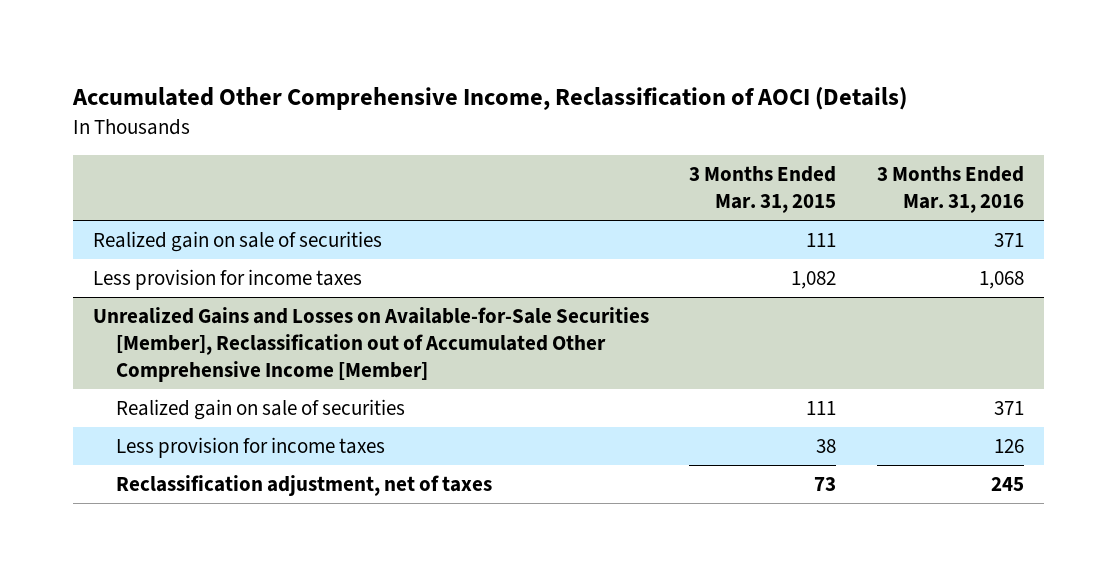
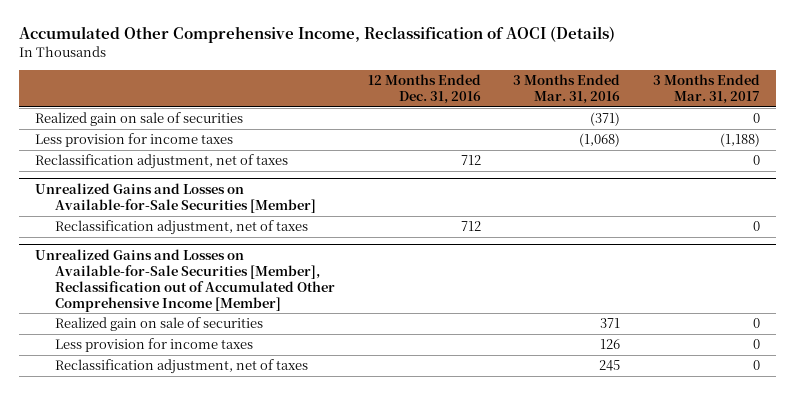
[689,166,837,214] 3 Months Ended Mar. 31, 2015 -> none
none -> [367,74,481,104] 12 Months Ended Dec. 31, 2016
none -> [652,74,760,104] 3 Months Ended Mar. 31, 2017
[993,232,1024,247] 371 -> [590,112,621,127] (371)
[978,270,1024,289] 1,068 -> [579,133,621,148] (1,068)
none -> [34,154,288,170] Reclassification adjustment, net of taxes
none -> [34,183,317,214] Unrealized Gains and Losses on Available-for-Sale Securities [Member]
none -> [55,220,309,236] Reclassification adjustment, net of taxes

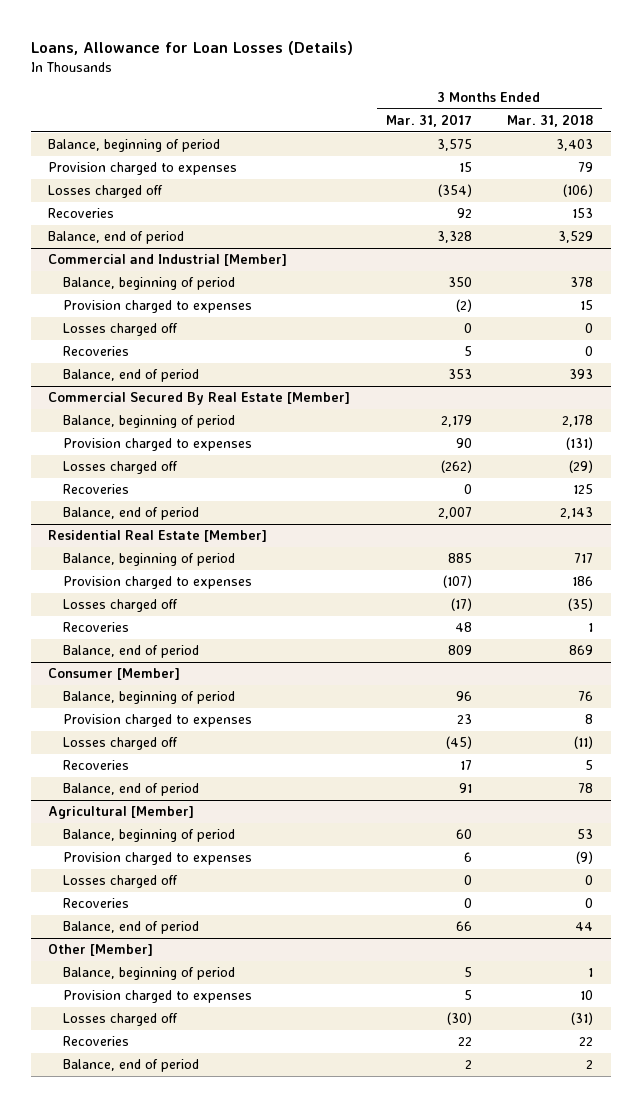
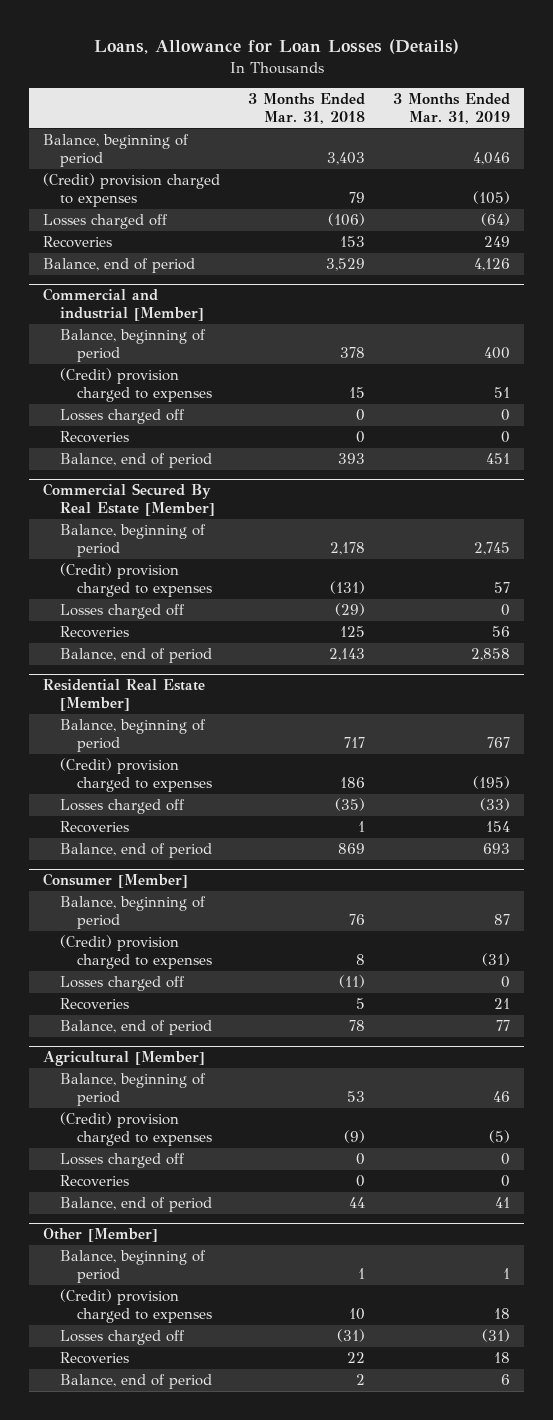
[385,113,472,127] Mar. 31, 2017 -> none
none -> [393,92,511,125] 3 Months Ended Mar. 31, 2019
[48,162,238,176] Provision charged to expenses -> [43,173,221,208] (Credit) provision charged to expenses
[48,254,288,267] Commercial and Industrial [Member] -> [43,288,205,322] Commercial and industrial [Member]
[62,300,252,314] Provision charged to expenses -> [60,368,213,403] (Credit) provision charged to expenses
[62,438,252,452] Provision charged to expenses -> [60,563,213,598] (Credit) provision charged to expenses
[62,576,252,590] Provision charged to expenses -> [60,758,213,793] (Credit) provision charged to expenses
[62,714,252,728] Provision charged to expenses -> [60,935,213,970] (Credit) provision charged to expenses
[62,852,252,866] Provision charged to expenses -> [60,1112,213,1147] (Credit) provision charged to expenses
[62,990,252,1004] Provision charged to expenses -> [60,1289,213,1324] (Credit) provision charged to expenses

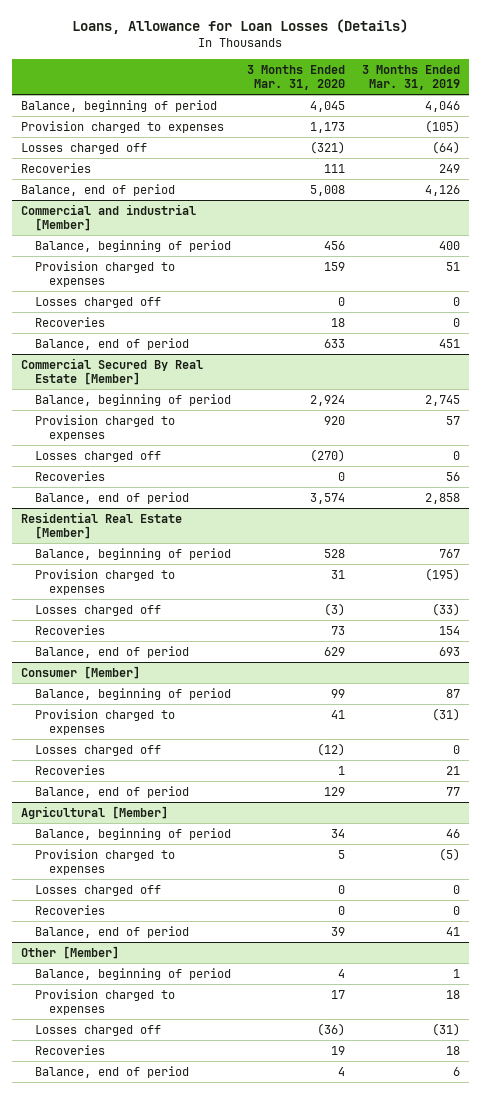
[248,92,366,125] 3 Months Ended Mar. 31, 2018 -> none
none -> [247,64,346,91] 3 Months Ended Mar. 31, 2020
[43,173,221,208] (Credit) provision charged to expenses -> [20,120,224,133] Provision charged to expenses
[60,368,213,403] (Credit) provision charged to expenses -> [34,260,175,288] Provision charged to expenses
[60,563,213,598] (Credit) provision charged to expenses -> [34,414,175,442] Provision charged to expenses
[60,758,213,793] (Credit) provision charged to expenses -> [34,568,175,596] Provision charged to expenses
[60,935,213,970] (Credit) provision charged to expenses -> [34,708,175,736] Provision charged to expenses
[60,1112,213,1147] (Credit) provision charged to expenses -> [34,848,175,876] Provision charged to expenses
[60,1289,213,1324] (Credit) provision charged to expenses -> [34,988,175,1016] Provision charged to expenses

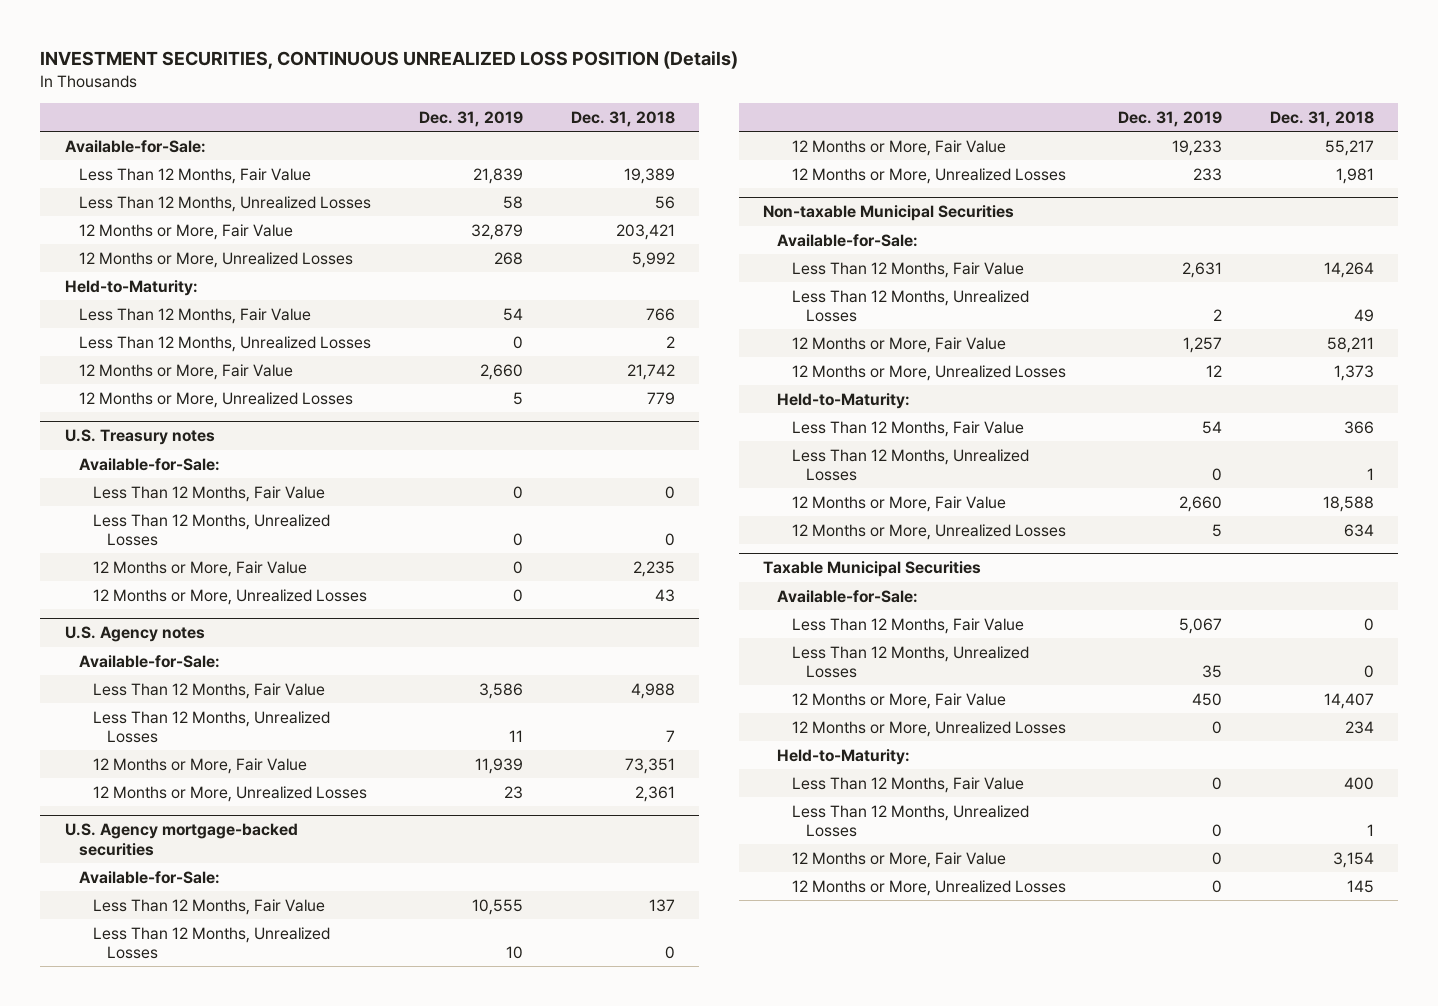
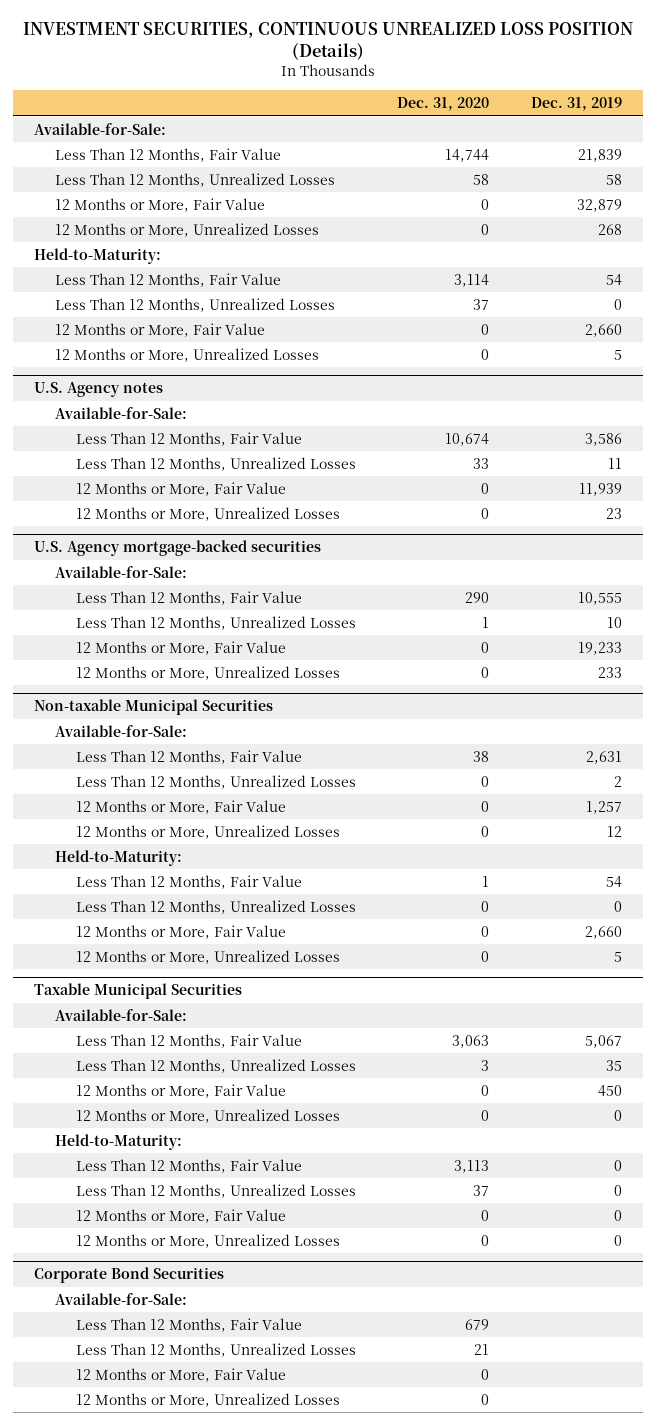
[570,110,675,127] Dec. 31, 2018 -> none
none -> [397,97,490,112] Dec. 31, 2020
[64,429,215,446] U.S. Treasury notes -> none
[78,457,220,471] Available-for-Sale: -> none
[93,485,326,502] Less Than 12 Months, Fair Value -> none
[93,513,331,547] Less Than 12 Months, Unrealized Losses -> none
[93,560,308,577] 12 Months or More, Fair Value -> none
[93,588,368,605] 12 Months or More, Unrealized Losses -> none
none -> [33,1267,224,1284] Corporate Bond Securities
none -> [54,1292,187,1305] Available-for-Sale:
none -> [75,1317,302,1332] Less Than 12 Months, Fair Value
none -> [75,1342,356,1357] Less Than 12 Months, Unrealized Losses
none -> [75,1367,286,1382] 12 Months or More, Fair Value
none -> [75,1392,340,1407] 12 Months or More, Unrealized Losses

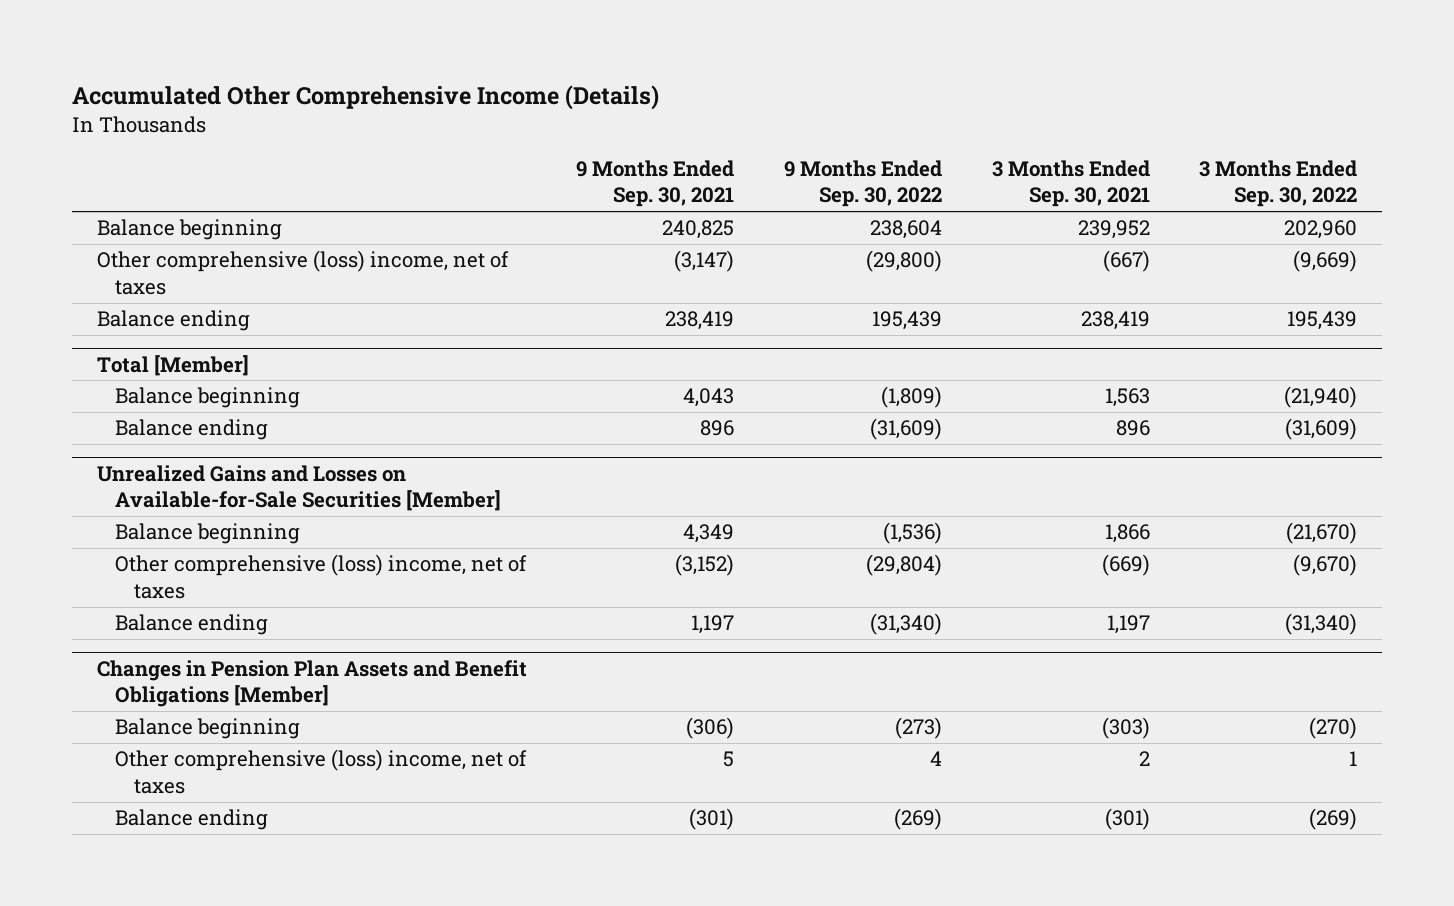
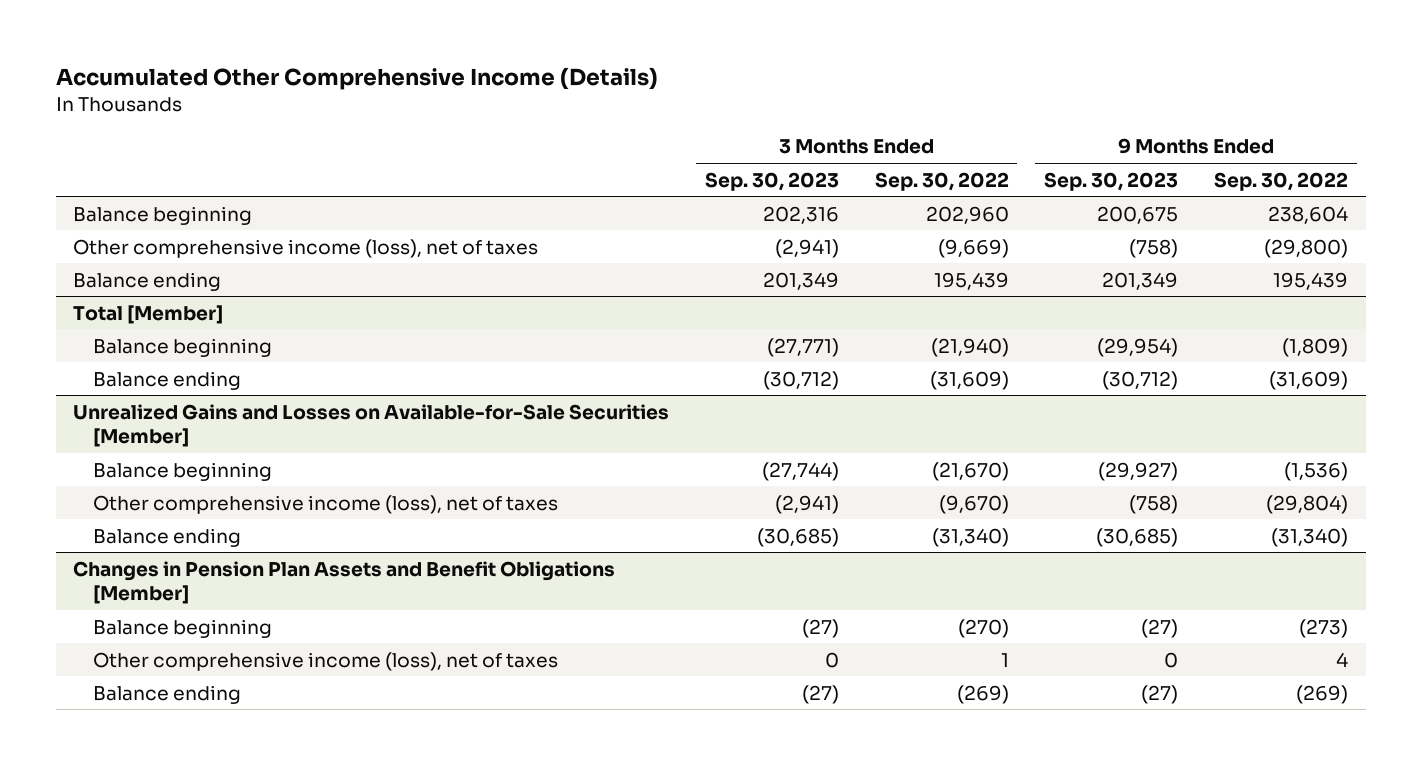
[576,160,735,208] 9 Months Ended Sep. 30, 2021 -> none
[991,160,1150,208] 3 Months Ended Sep. 30, 2021 -> none
none -> [705,171,840,191] Sep. 30, 2023
none -> [1044,171,1179,191] Sep. 30, 2023
[96,250,509,295] Other comprehensive (loss) income, net of taxes -> [73,238,539,258] Other comprehensive income (loss), net of taxes
[115,554,528,599] Other comprehensive (loss) income, net of taxes -> [93,494,559,514] Other comprehensive income (loss), net of taxes
[115,749,528,794] Other comprehensive (loss) income, net of taxes -> [93,651,559,671] Other comprehensive income (loss), net of taxes

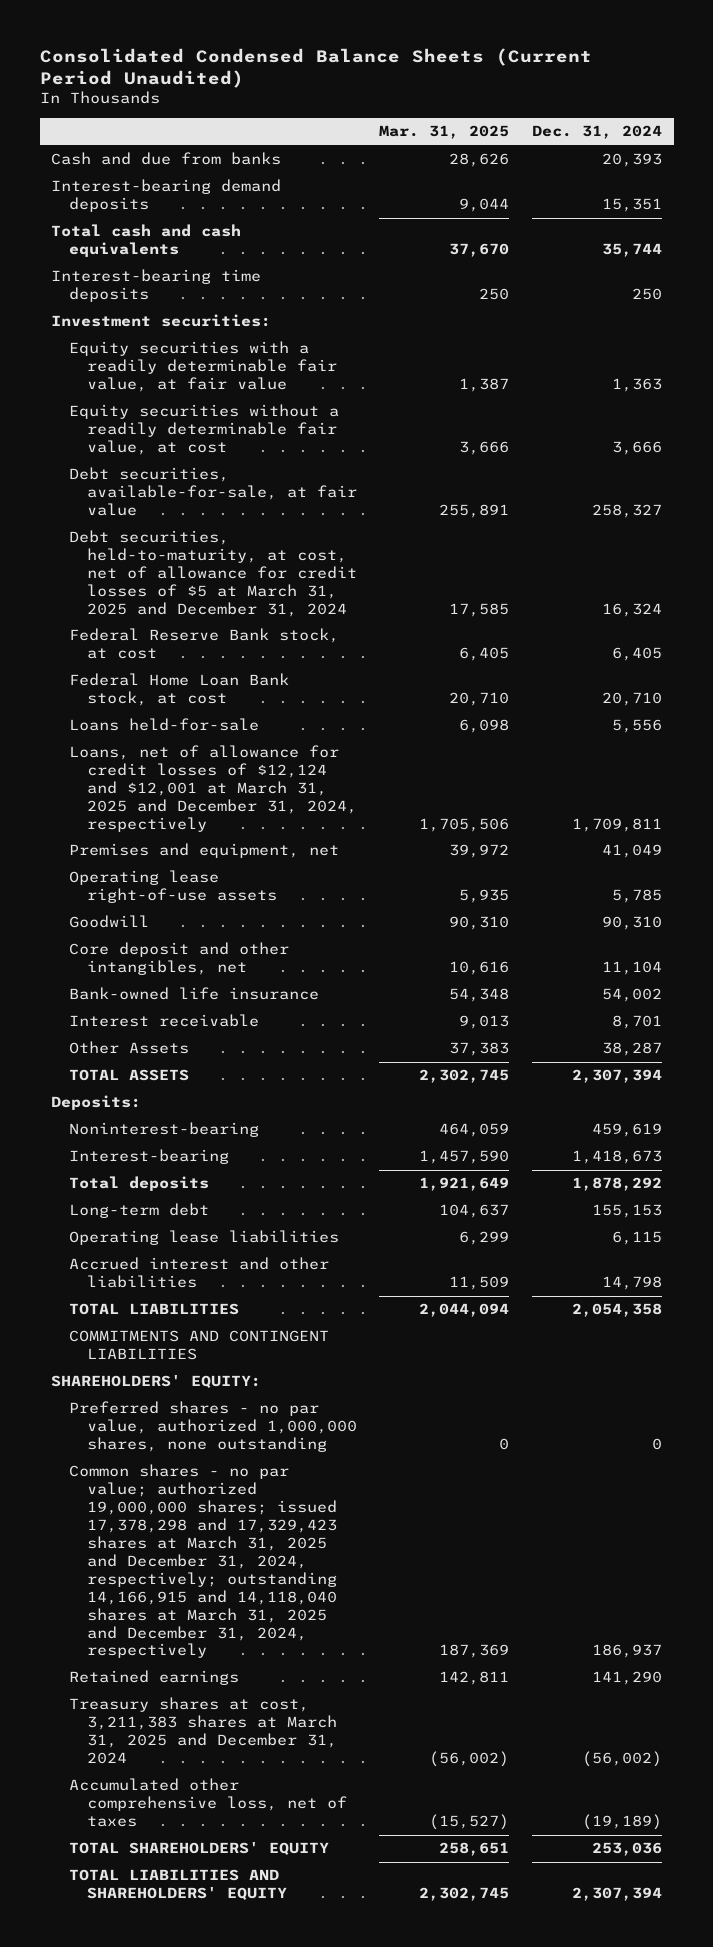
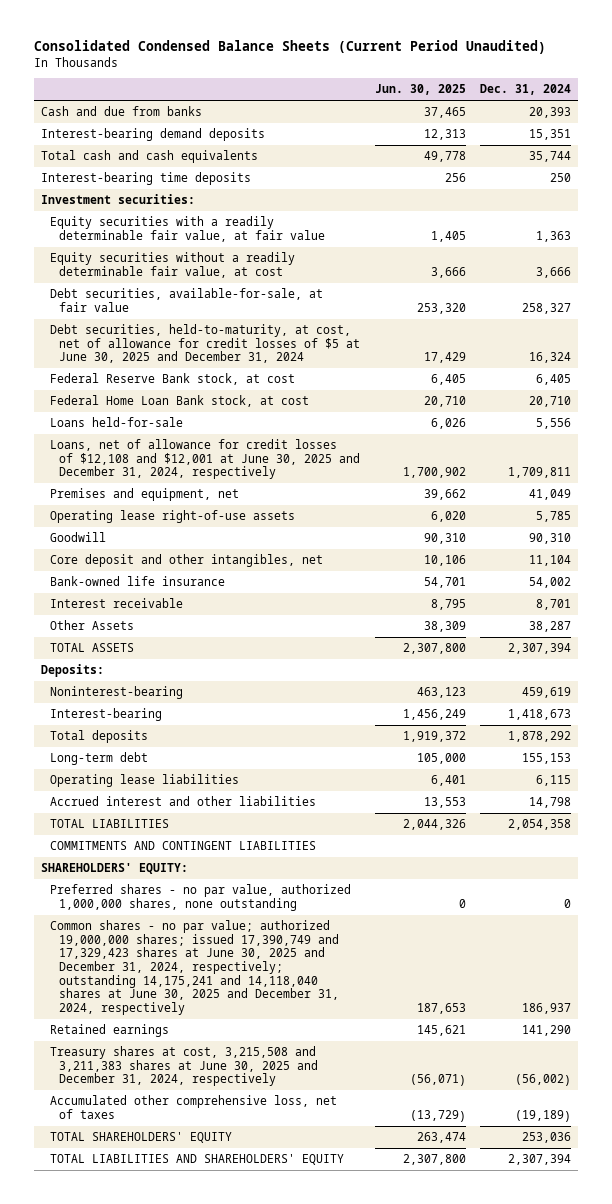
[379,125,510,140] Mar. 31, 2025 -> none
none -> [374,84,466,96] Jun. 30, 2025
[68,530,357,618] Debt securities, held-to-maturity, at cost, net of allowance for credit losses of $5 at March 31, 2025 and December 31, 2024 -> [50,324,361,364] Debt securities, held-to-maturity, at cost, net of allowance for credit losses of $5 at June 30, 2025 and December 31, 2024
[68,745,357,833] Loans, net of allowance for credit losses of $12,124 and $12,001 at March 31, 2025 and December 31, 2024, respectively -> [50,439,361,480] Loans, net of allowance for credit losses of $12,108 and $12,001 at June 30, 2025 and December 31, 2024, respectively
[68,1464,337,1659] Common shares - no par value; authorized 19,000,000 shares; issued 17,378,298 and 17,329,423 shares at March 31, 2025 and December 31, 2024, respectively; outstanding 14,166,915 and 14,118,040 shares at March 31, 2025 and December 31, 2024, respectively -> [50,920,340,1015] Common shares - no par value; authorized 19,000,000 shares; issued 17,390,749 and 17,329,423 shares at June 30, 2025 and December 31, 2024, respectively; outstanding 14,175,241 and 14,118,040 shares at June 30, 2025 and December 31, 2024, respectively
[68,1697,337,1765] Treasury shares at cost, 3,211,383 shares at March 31, 2025 and December 31, 2024 -> [50,1046,319,1087] Treasury shares at cost, 3,215,508 and 3,211,383 shares at June 30, 2025 and December 31, 2024, respectively

